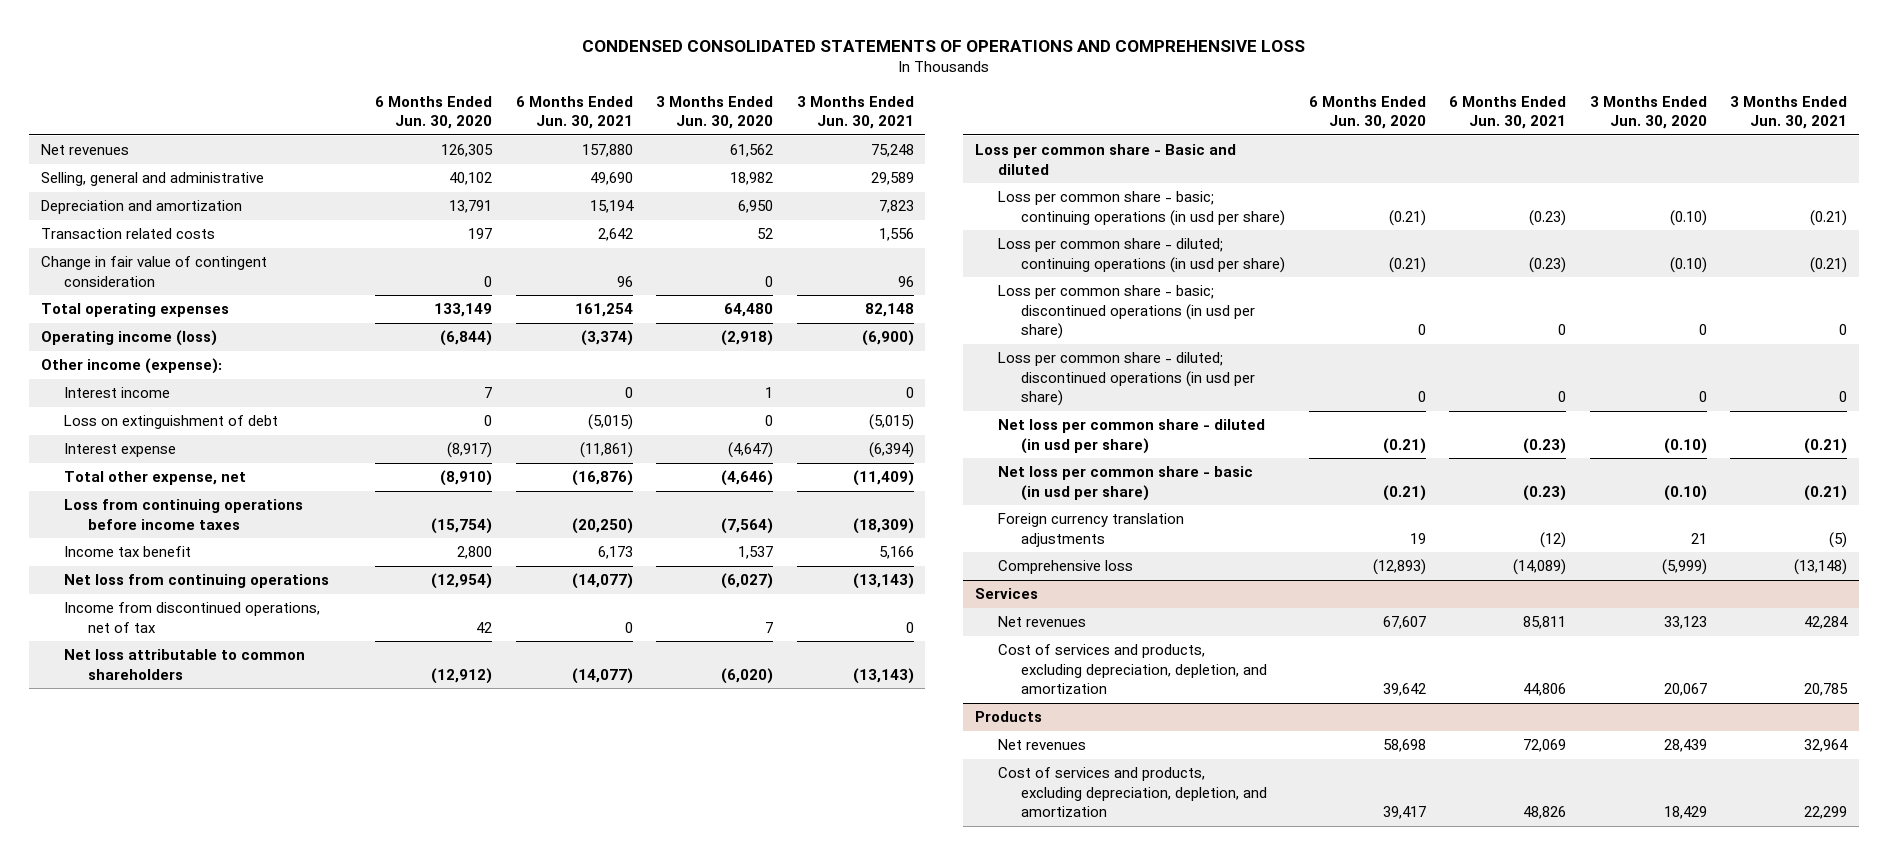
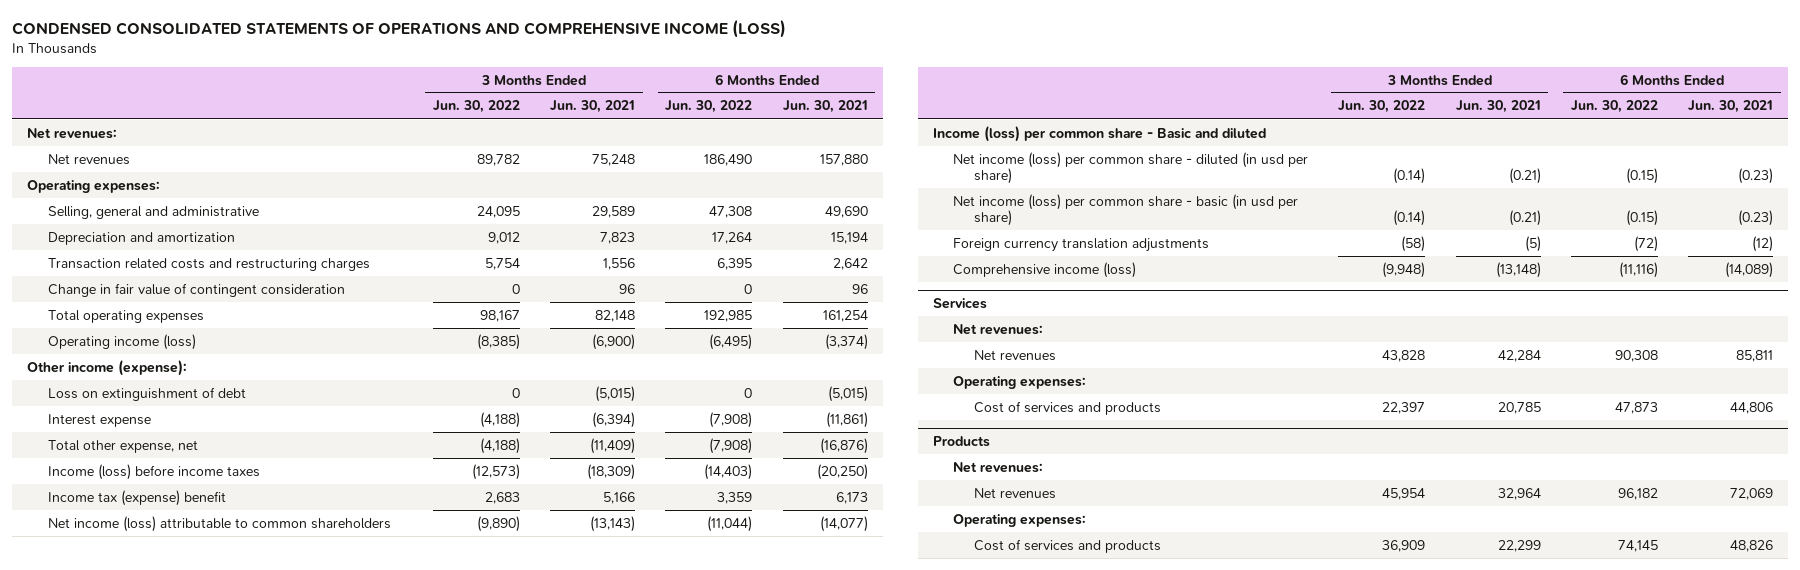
[582,40,1306,53] CONDENSED CONSOLIDATED STATEMENTS OF OPERATIONS AND COMPREHENSIVE LOSS -> [12,20,787,39] CONDENSED CONSOLIDATED STATEMENTS OF OPERATIONS AND COMPREHENSIVE INCOME (LOSS)
[375,95,493,130] 6 Months Ended Jun. 30, 2020 -> none
[656,95,774,130] 3 Months Ended Jun. 30, 2020 -> none
none -> [433,100,521,114] Jun. 30, 2022
none -> [665,100,753,114] Jun. 30, 2022
none -> [27,127,118,139] Net revenues:
none -> [27,179,161,193] Operating expenses:
[40,228,215,240] Transaction related costs -> [47,257,370,271] Transaction related costs and restructuring charges
[64,387,171,399] Interest income -> none
[64,574,330,589] Net loss from continuing operations -> none
[64,602,321,633] Income from discontinued operations, net of tax -> none
[997,191,1286,226] Loss per common share - basic; continuing operations (in usd per share) -> none
[997,238,1286,273] Loss per common share - diluted; continuing operations (in usd per share) -> none
[997,285,1256,340] Loss per common share - basic; discontinued operations (in usd per share) -> none
[997,352,1256,407] Loss per common share - diluted; discontinued operations (in usd per share) -> none
[64,499,304,530] Loss from continuing operations before income taxes -> [47,463,260,480] Income (loss) before income taxes
[64,546,192,558] Income tax benefit -> [47,489,226,506] Income tax (expense) benefit
[64,649,306,680] Net loss attributable to common shareholders -> [47,515,391,532] Net income (loss) attributable to common shareholders
[974,144,1236,175] Loss per common share - Basic and diluted -> [932,125,1266,142] Income (loss) per common share - Basic and diluted
[997,419,1265,454] Net loss per common share - diluted (in usd per share) -> [953,151,1309,184] Net income (loss) per common share - diluted (in usd per share)
[997,466,1253,501] Net loss per common share - basic (in usd per share) -> [953,193,1299,226] Net income (loss) per common share - basic (in usd per share)
[997,560,1133,575] Comprehensive loss -> [953,261,1137,278] Comprehensive income (loss)
none -> [953,323,1044,335] Net revenues:
none -> [953,375,1087,389] Operating expenses:
[997,644,1268,695] Cost of services and products, excluding depreciation, depletion, and amortization -> [973,400,1161,415] Cost of services and products
none -> [953,461,1044,473] Net revenues:
none -> [953,513,1087,527] Operating expenses:
[997,767,1268,818] Cost of services and products, excluding depreciation, depletion, and amortization -> [973,538,1161,553] Cost of services and products

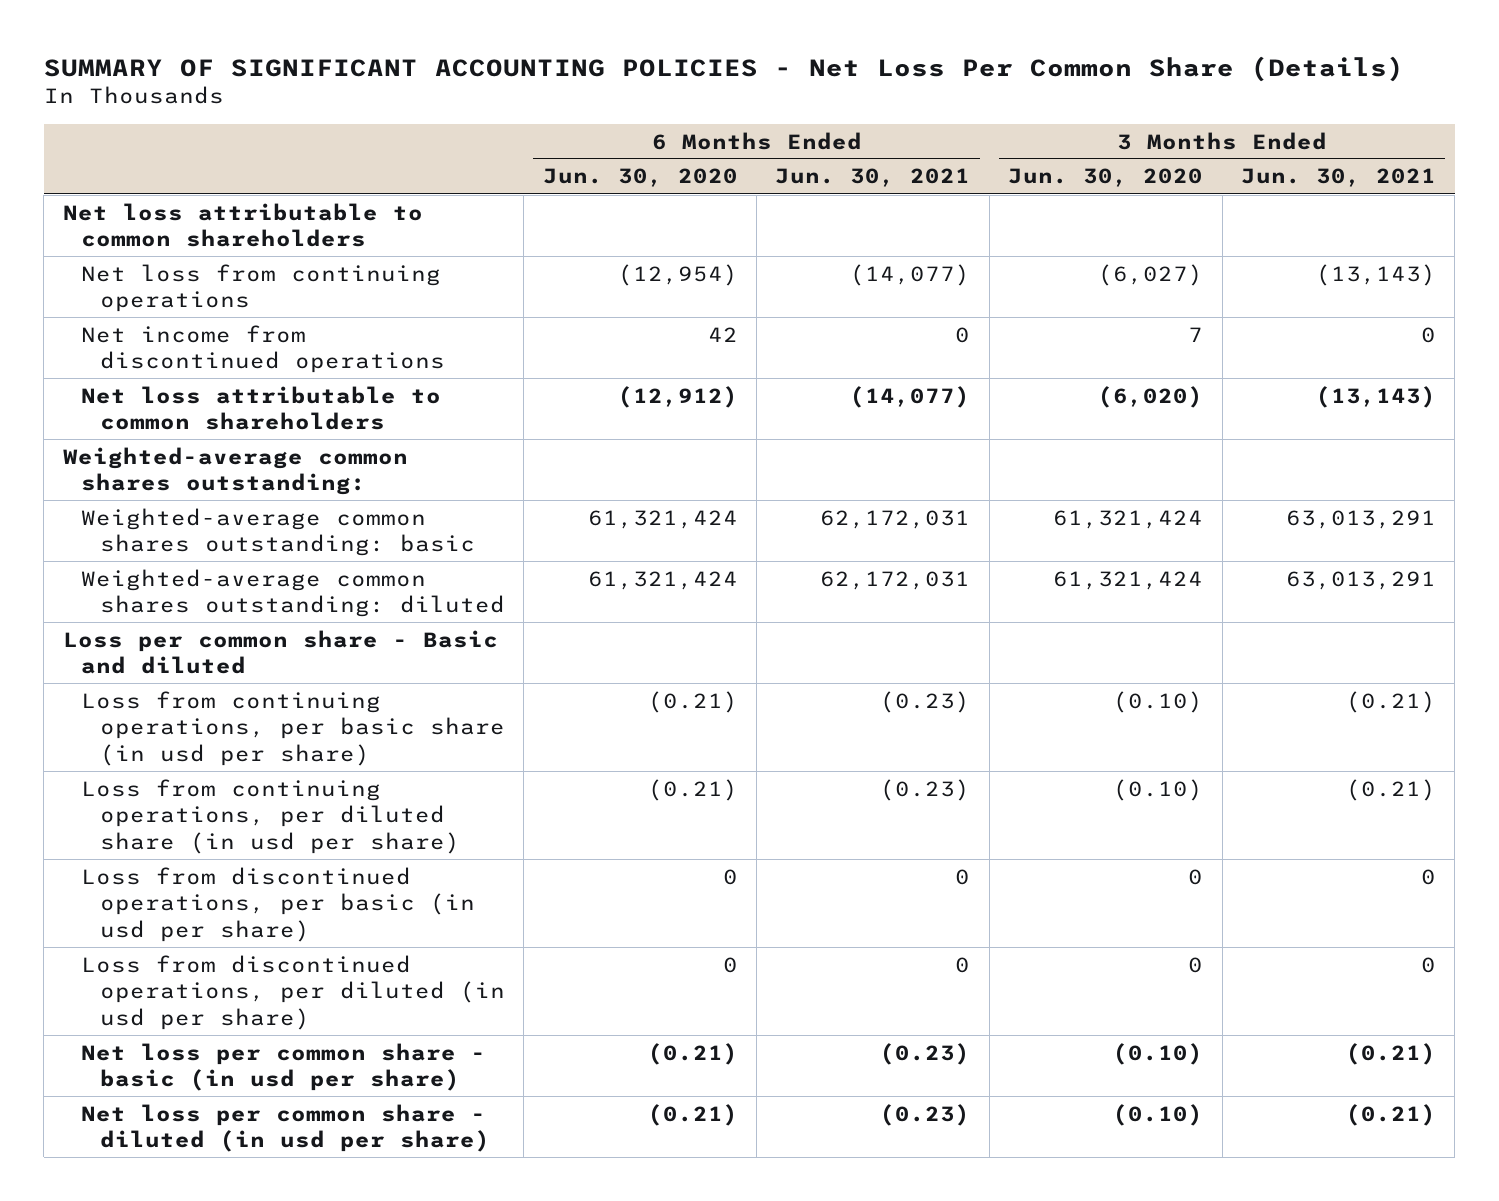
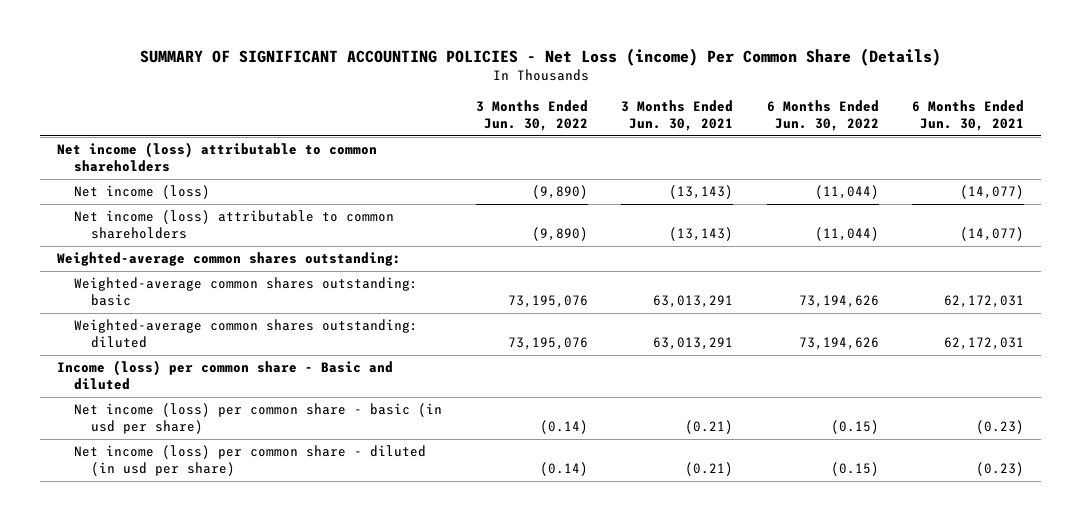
[43,55,1404,82] SUMMARY OF SIGNIFICANT ACCOUNTING POLICIES - Net Loss Per Common Share (Details) -> [139,47,941,66] SUMMARY OF SIGNIFICANT ACCOUNTING POLICIES - Net Loss (income) Per Common Share (Details)
[542,168,738,188] Jun. 30, 2020 -> none
[1008,168,1204,188] Jun. 30, 2020 -> none
none -> [475,100,588,132] 3 Months Ended Jun. 30, 2022
none -> [766,100,879,132] 6 Months Ended Jun. 30, 2022
[81,324,445,374] Net income from discontinued operations -> none
[62,202,423,248] Net loss attributable to common shareholders -> [57,142,378,173] Net income (loss) attributable to common shareholders
[81,263,442,313] Net loss from continuing operations -> [74,185,211,200] Net income (loss)
[81,385,442,431] Net loss attributable to common shareholders -> [74,210,395,240] Net income (loss) attributable to common shareholders
[81,690,505,766] Loss from continuing operations, per basic share (in usd per share) -> none
[81,778,460,854] Loss from continuing operations, per diluted share (in usd per share) -> none
[81,866,475,942] Loss from discontinued operations, per basic (in usd per share) -> none
[81,954,505,1030] Loss from discontinued operations, per diluted (in usd per share) -> none
[62,629,498,675] Loss per common share - Basic and diluted -> [57,360,394,391] Income (loss) per common share - Basic and diluted
[81,1042,487,1092] Net loss per common share - basic (in usd per share) -> [74,403,443,435] Net income (loss) per common share - basic (in usd per share)
[81,1103,490,1153] Net loss per common share - diluted (in usd per share) -> [74,445,427,477] Net income (loss) per common share - diluted (in usd per share)

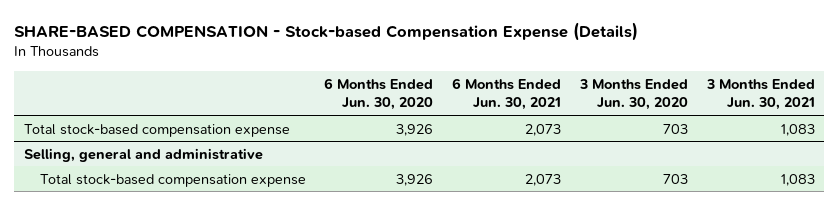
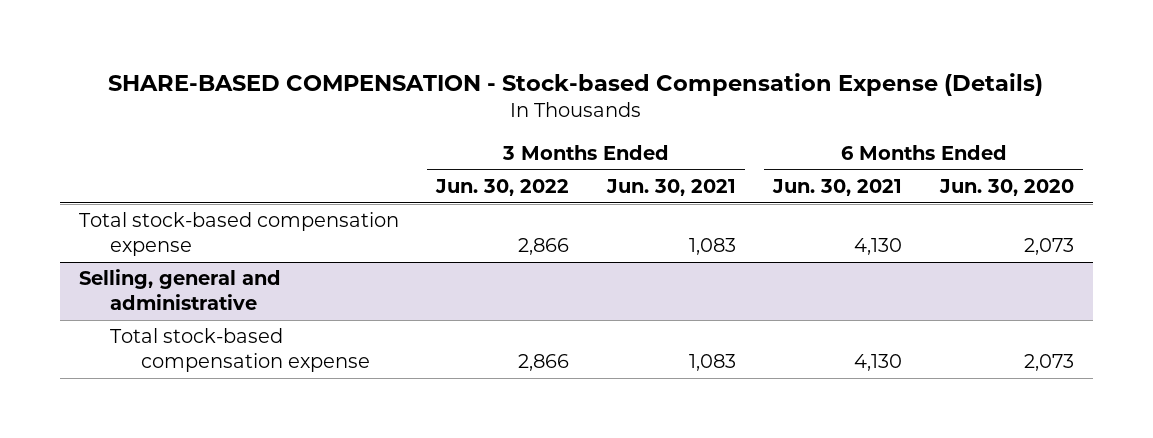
[579,78,689,111] 3 Months Ended Jun. 30, 2020 -> none
none -> [435,179,570,197] Jun. 30, 2022
[396,123,434,136] 3,926 -> [1023,238,1074,256] 2,073
[525,123,562,136] 2,073 -> [854,238,903,256] 4,130
[396,173,434,186] 3,926 -> [1023,354,1074,372] 2,073
[525,173,562,186] 2,073 -> [854,354,903,372] 4,130

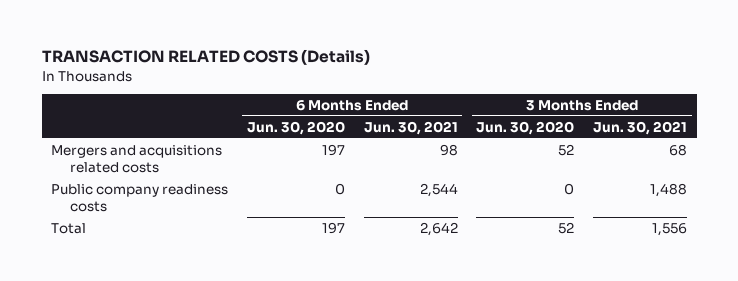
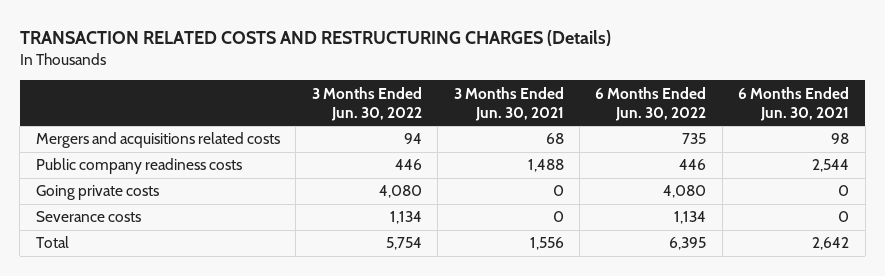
[41,49,370,66] TRANSACTION RELATED COSTS (Details) -> [19,30,611,47] TRANSACTION RELATED COSTS AND RESTRUCTURING CHARGES (Details)
[246,120,345,135] Jun. 30, 2020 -> none
[476,120,575,135] Jun. 30, 2020 -> none
none -> [311,86,422,121] 3 Months Ended Jun. 30, 2022
none -> [595,86,707,121] 6 Months Ended Jun. 30, 2022
none -> [35,185,159,201] Going private costs
none -> [35,211,141,223] Severance costs

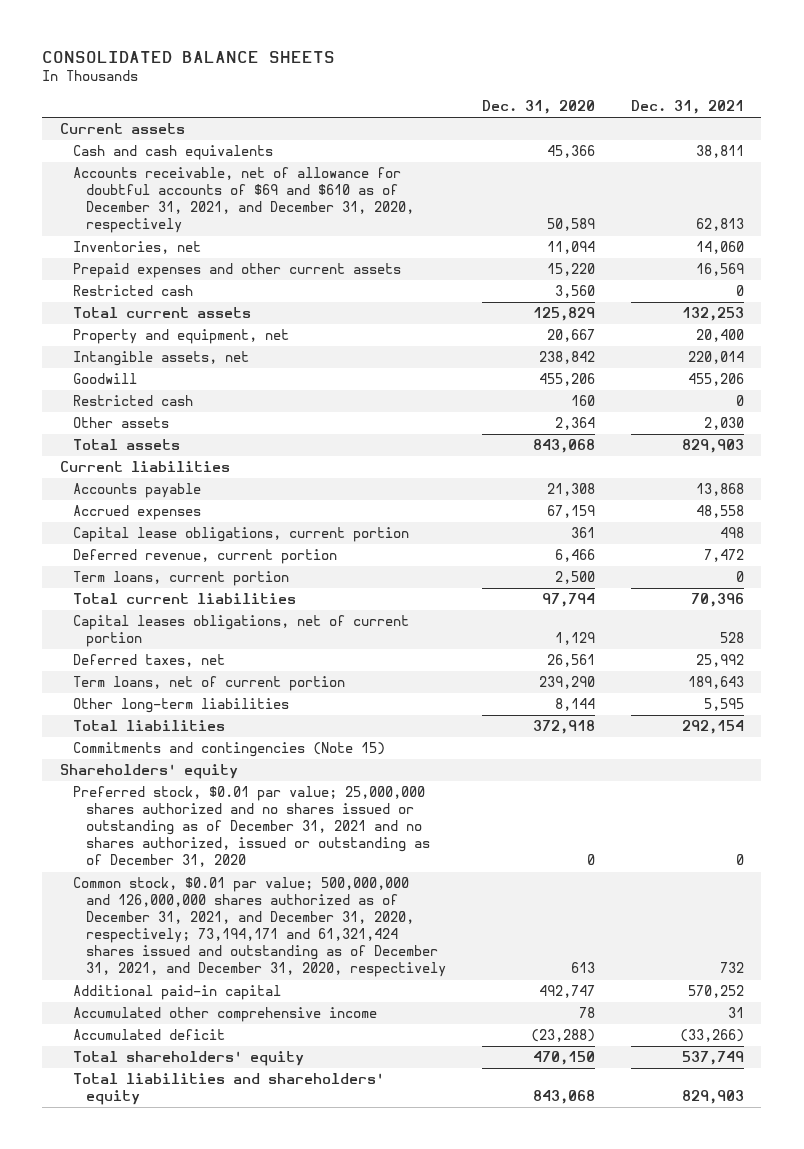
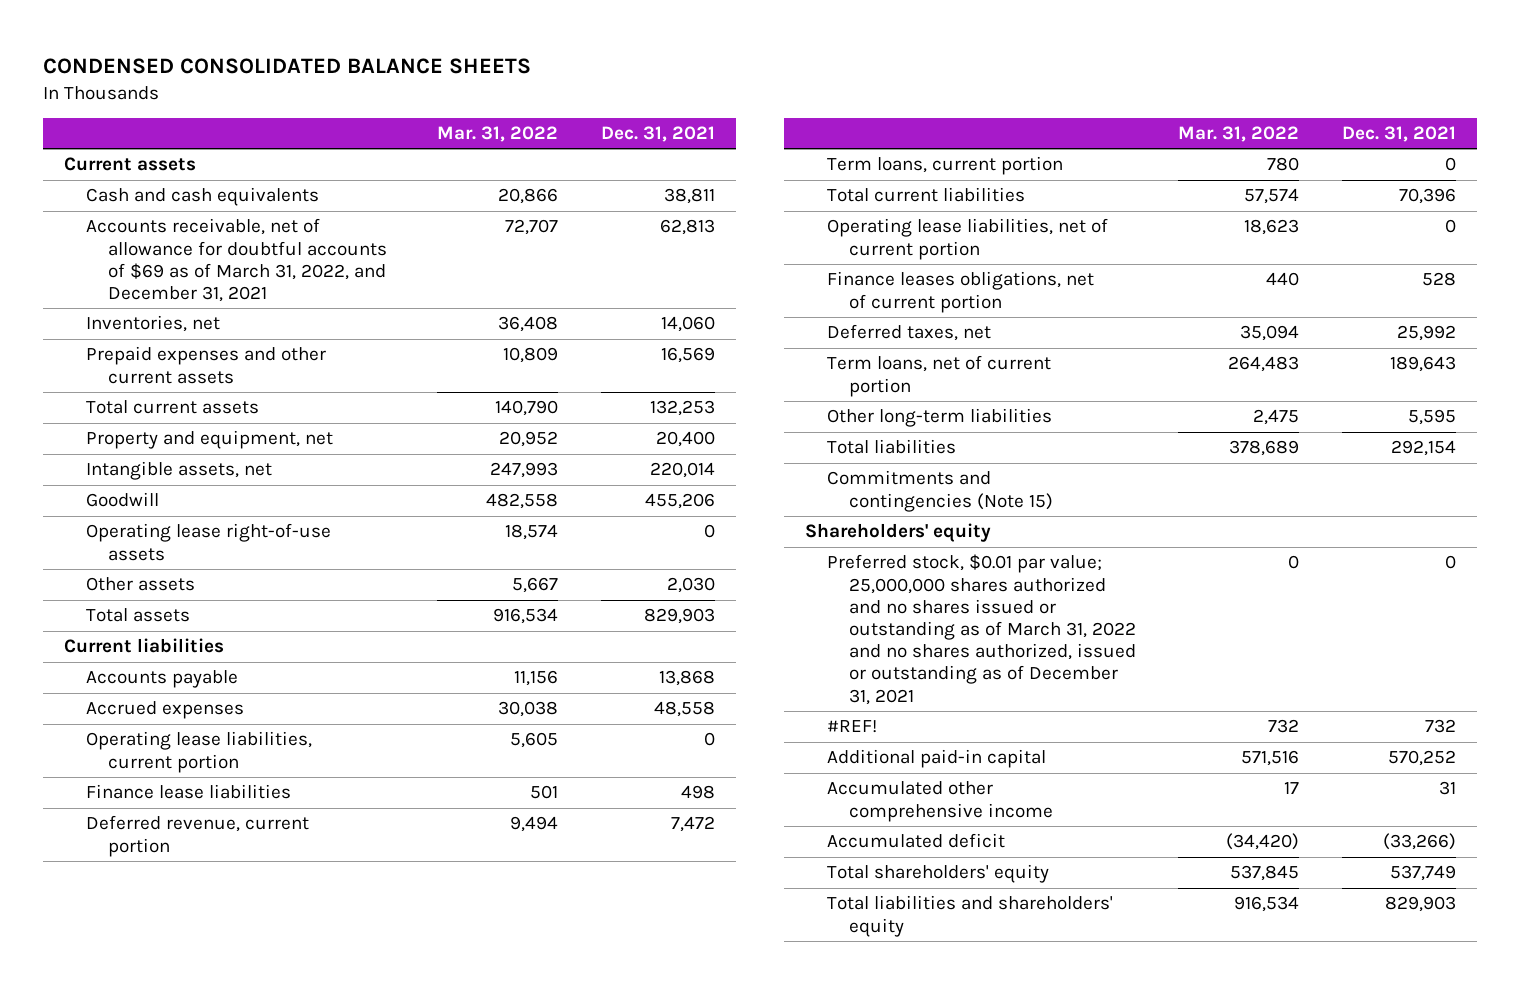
[42,51,336,64] CONSOLIDATED BALANCE SHEETS -> [42,57,531,74] CONDENSED CONSOLIDATED BALANCE SHEETS
[481,99,595,114] Dec. 31, 2020 -> none
none -> [437,126,559,143] Mar. 31, 2022
[73,167,414,234] Accounts receivable, net of allowance for doubtful accounts of $69 and $610 as of December 31, 2021, and December 31, 2020, respectively -> [85,218,387,302] Accounts receivable, net of allowance for doubtful accounts of $69 as of March 31, 2022, and December 31, 2021
[73,285,194,297] Restricted cash -> none
[73,395,194,407] Restricted cash -> none
none -> [85,523,331,561] Operating lease right-of-use assets
none -> [85,731,312,773] Operating lease liabilities, current portion
[73,527,410,543] Capital lease obligations, current portion -> [85,784,291,800] Finance lease liabilities
none -> [826,218,1108,260] Operating lease liabilities, net of current portion
[73,615,410,648] Capital leases obligations, net of current portion -> [826,271,1094,313] Finance leases obligations, net of current portion
[73,786,430,868] Preferred stock, $0.01 par value; 25,000,000 shares authorized and no shares issued or outstanding as of December 31, 2021 and no shares authorized, issued or outstanding as of December 31, 2020 -> [826,554,1136,705] Preferred stock, $0.01 par value; 25,000,000 shares authorized and no shares issued or outstanding as of March 31, 2022 and no shares authorized, issued or outstanding as of December 31, 2021
[73,877,446,978] Common stock, $0.01 par value; 500,000,000 and 126,000,000 shares authorized as of December 31, 2021, and December 31, 2020, respectively; 73,194,171 and 61,321,424 shares issued and outstanding as of December 31, 2021, and December 31, 2020, respectively -> [826,720,877,734] #REF!

